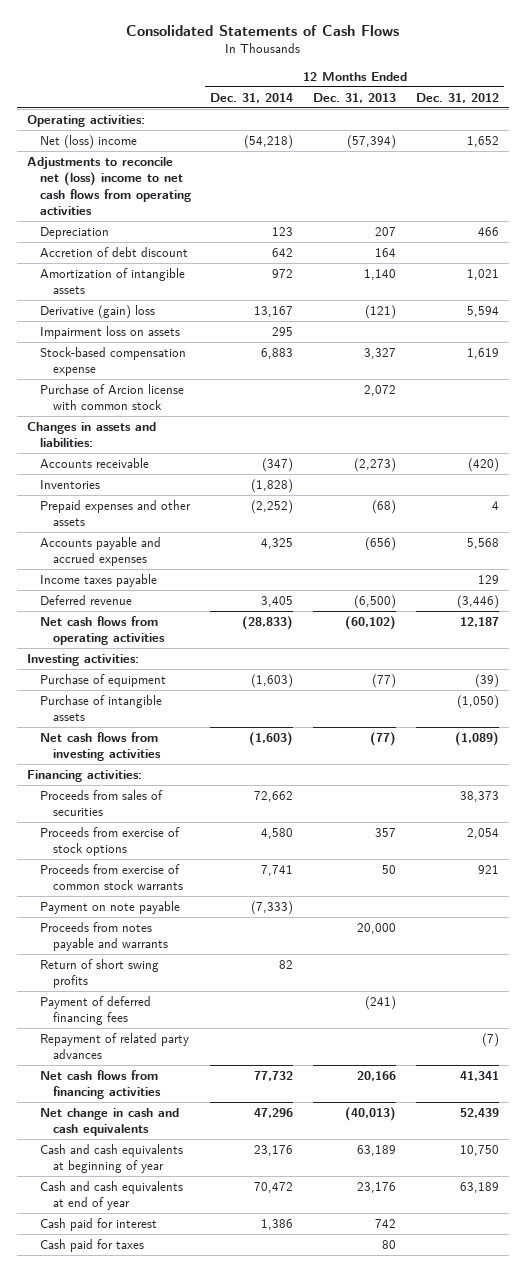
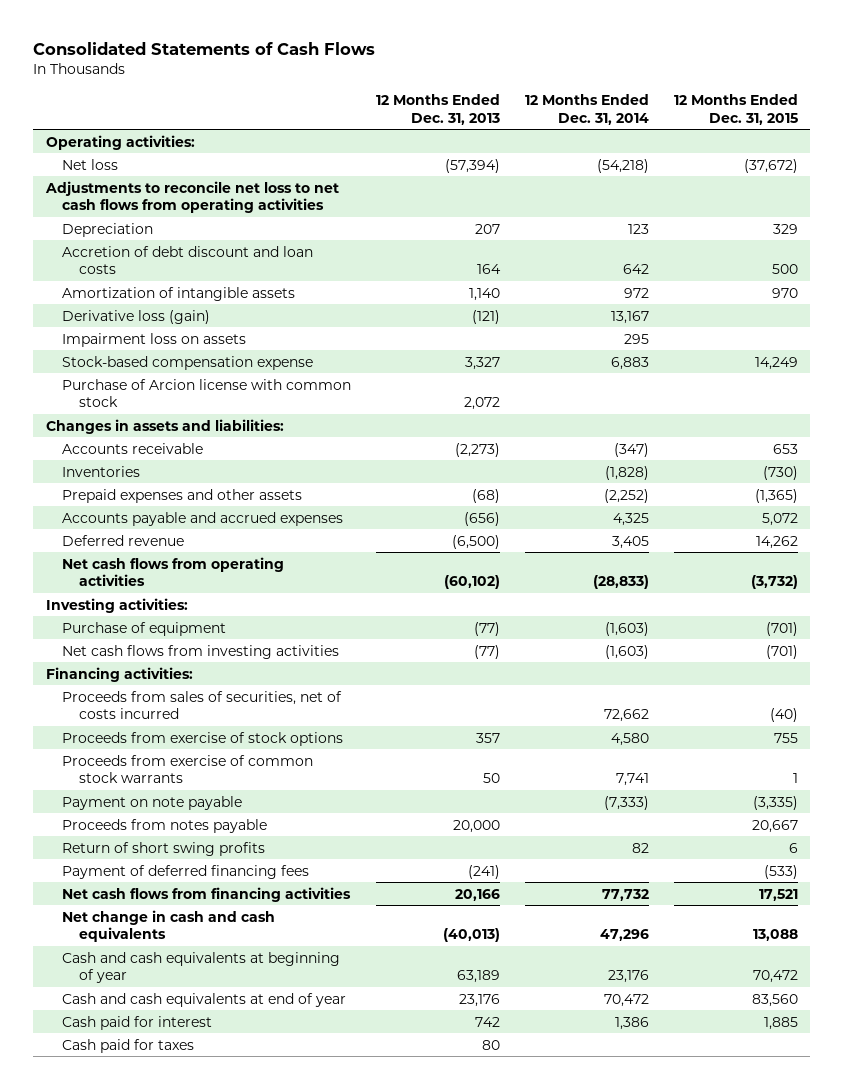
[416,92,500,103] Dec. 31, 2012 -> none
none -> [673,93,798,125] 12 Months Ended Dec. 31, 2015
[39,134,137,149] Net (loss) income -> [62,158,119,170] Net loss
[26,156,191,215] Adjustments to reconcile net (loss) income to net cash flows from operating activities -> [44,180,339,214] Adjustments to reconcile net loss to net cash flows from operating activities
[39,246,188,257] Accretion of debt discount -> [62,245,314,275] Accretion of debt discount and loan costs
[39,304,155,319] Derivative (gain) loss -> [62,309,211,324] Derivative loss (gain)
[39,573,157,587] Income taxes payable -> none
[39,694,162,722] Purchase of intangible assets -> none
[39,789,163,817] Proceeds from sales of securities -> [62,690,343,720] Proceeds from sales of securities, net of costs incurred
[39,921,168,952] Proceeds from notes payable and warrants -> [62,818,268,833] Proceeds from notes payable
[39,1032,189,1060] Repayment of related party advances -> none

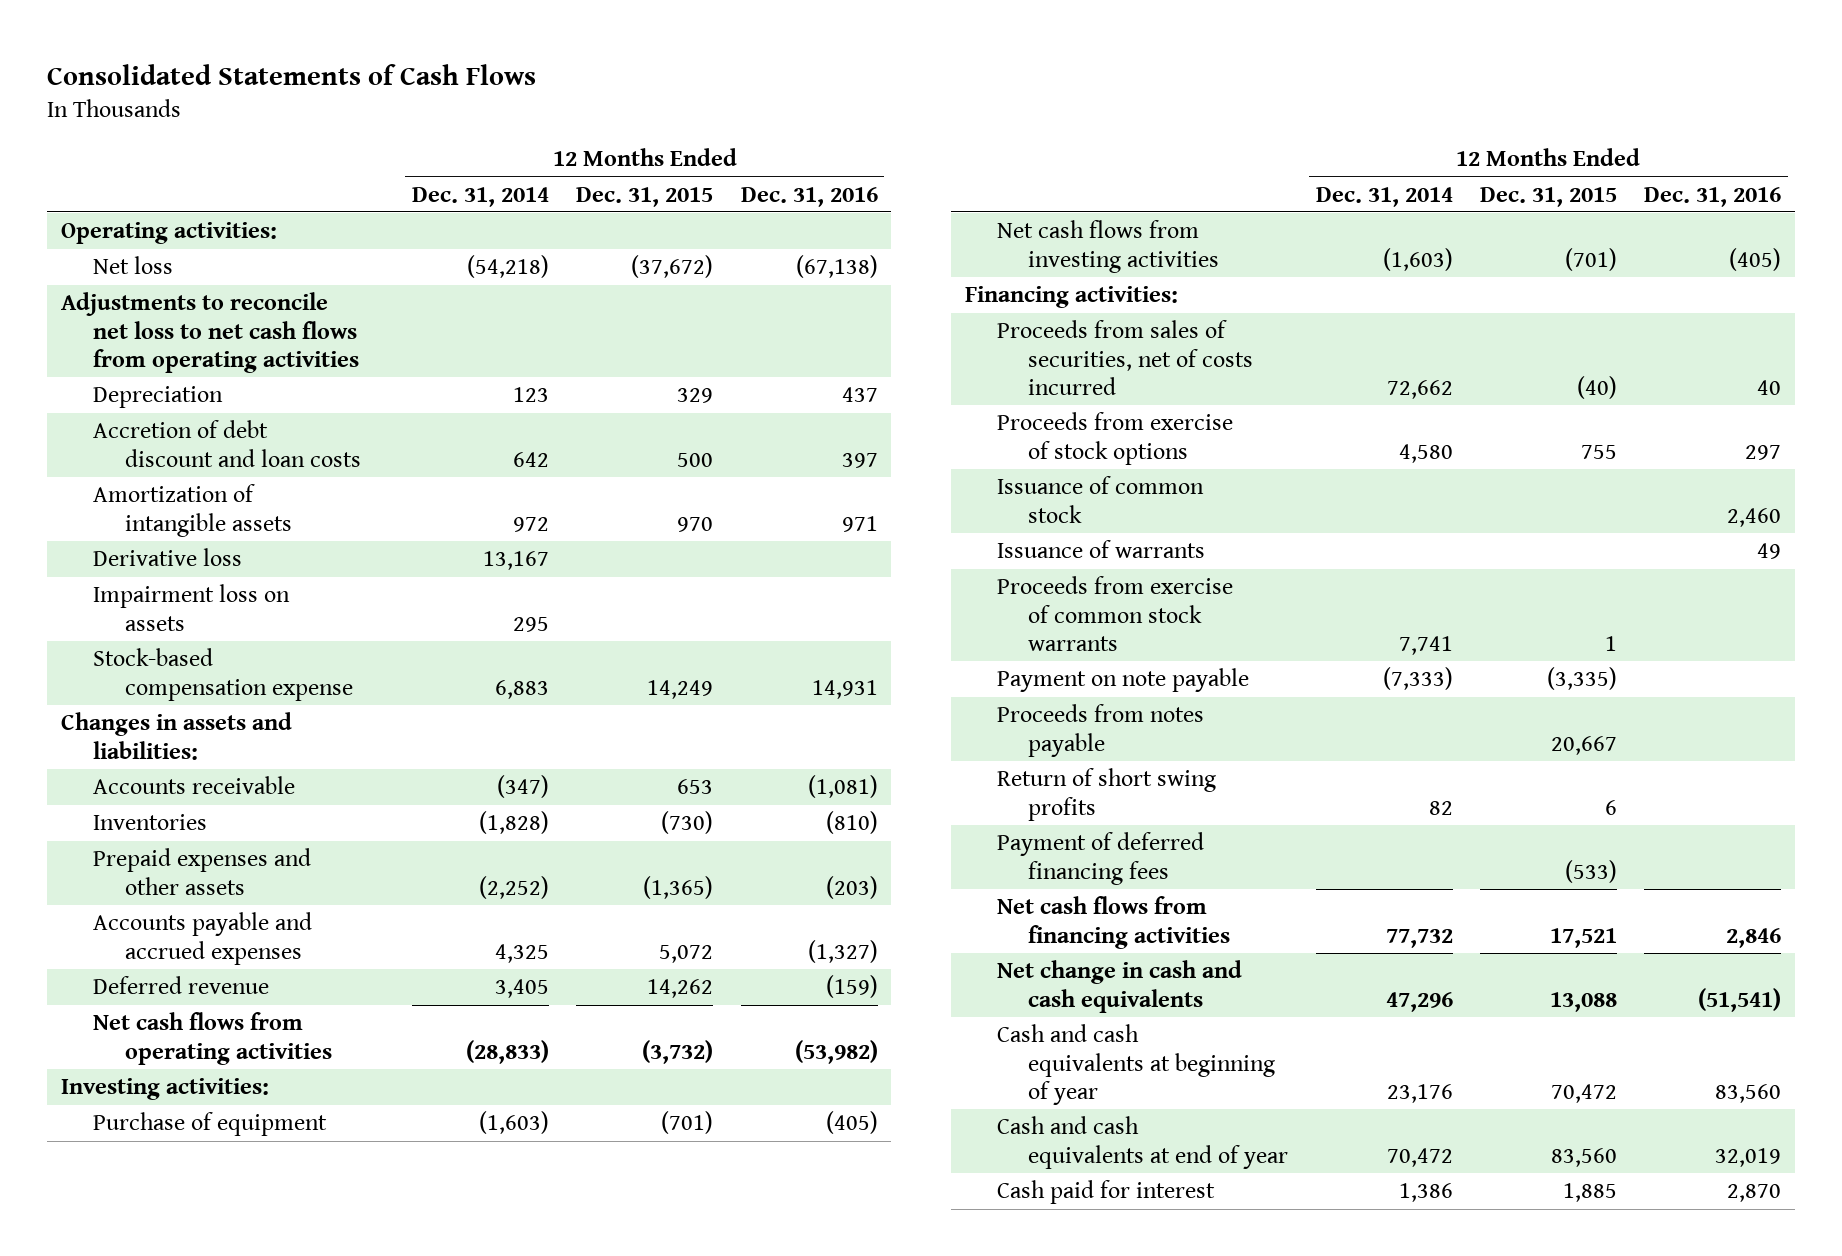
[376,93,501,125] 12 Months Ended Dec. 31, 2013 -> none
none -> [740,186,878,207] Dec. 31, 2016
[62,309,211,324] Derivative loss (gain) -> [92,548,242,567] Derivative loss
[62,378,352,408] Purchase of Arcion license with common stock -> none
none -> [996,476,1204,523] Issuance of common stock
none -> [996,540,1205,559] Issuance of warrants
[62,1038,195,1053] Cash paid for taxes -> none

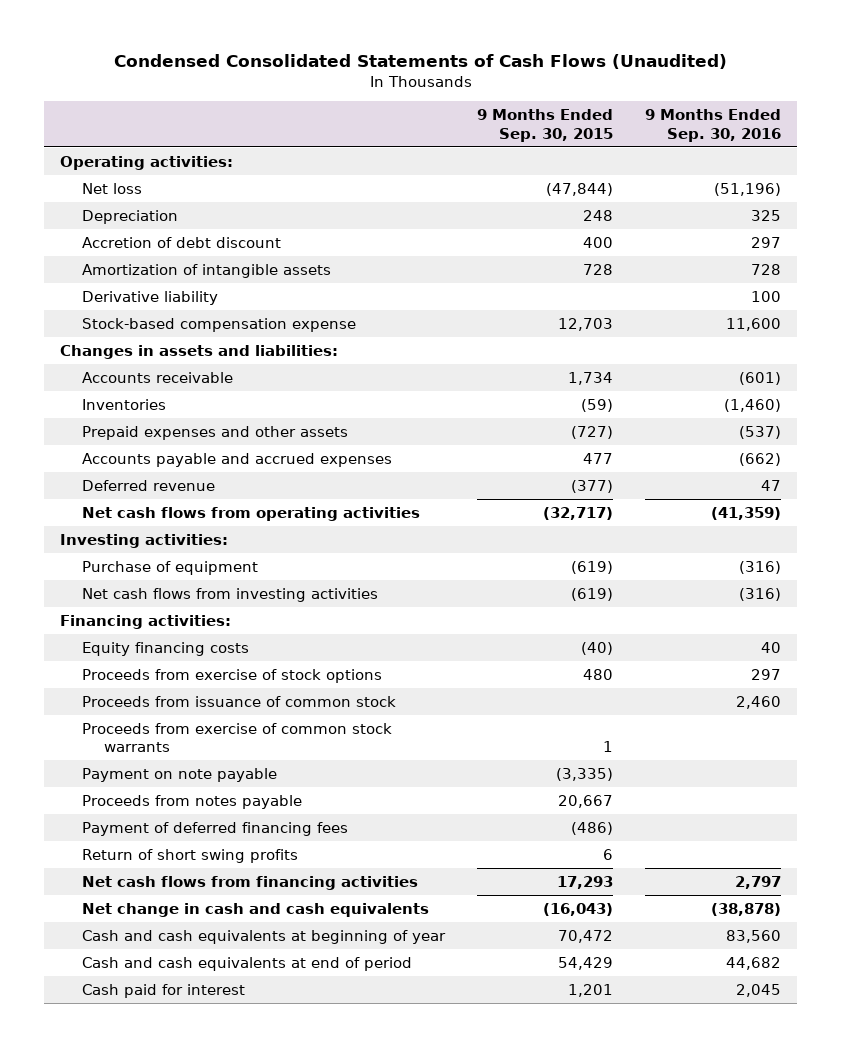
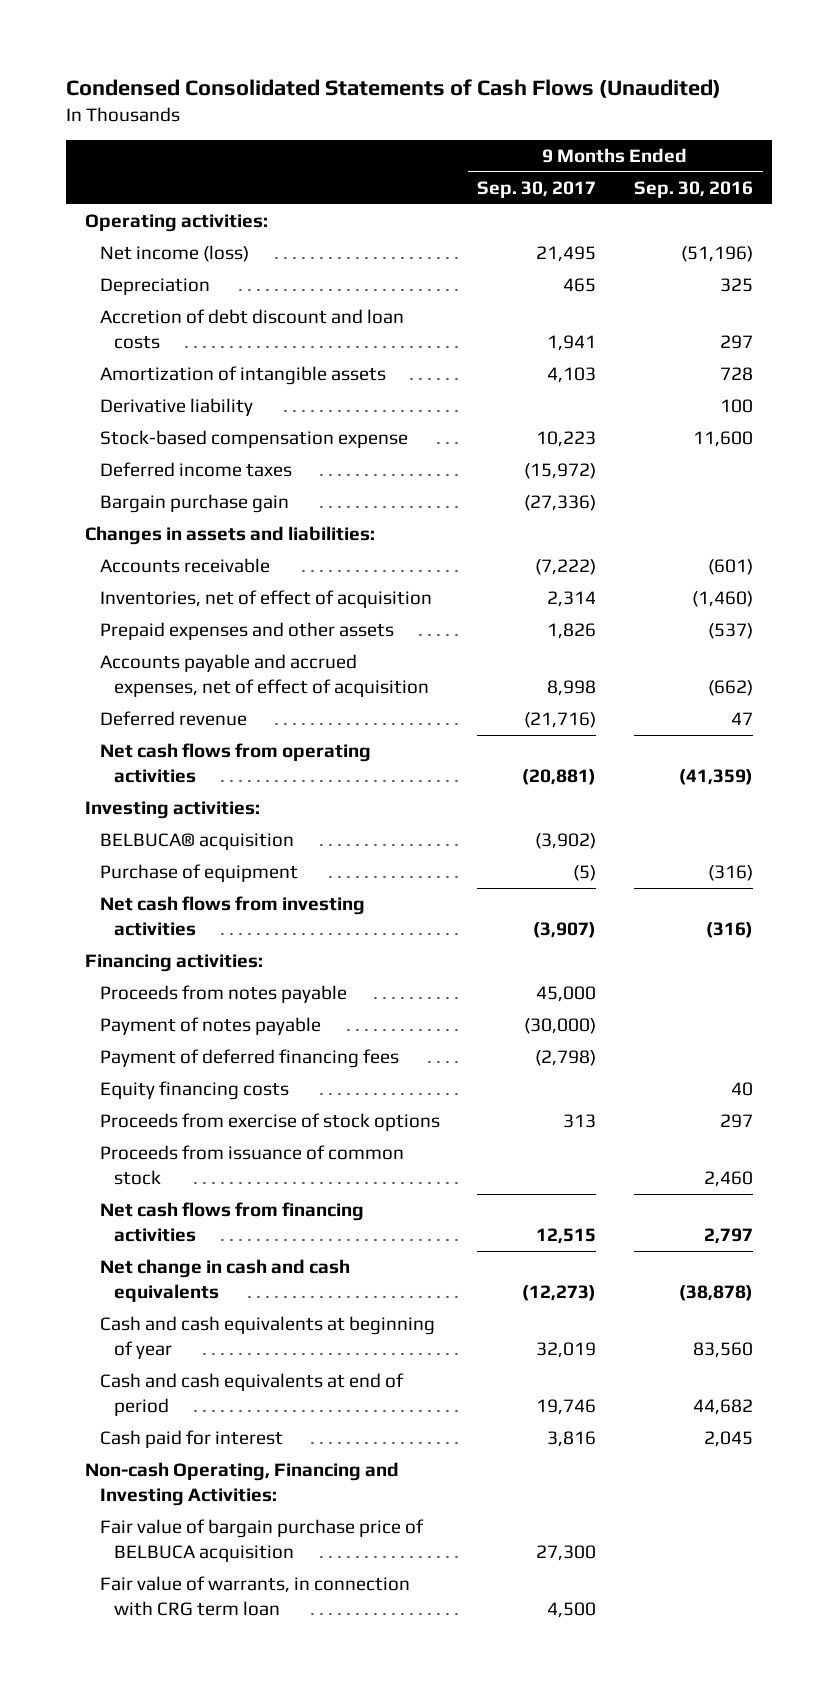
[477,109,614,142] 9 Months Ended Sep. 30, 2015 -> none
none -> [477,180,597,198] Sep. 30, 2017
[82,182,143,194] Net loss -> [99,245,249,263] Net income (loss)
[82,236,282,248] Accretion of debt discount -> [99,309,404,349] Accretion of debt discount and loan costs
none -> [99,462,292,478] Deferred income taxes
none -> [99,494,289,514] Bargain purchase gain
[82,398,167,410] Inventories -> [99,590,432,609] Inventories, net of effect of acquisition
[82,452,393,467] Accounts payable and accrued expenses -> [99,654,430,697] Accounts payable and accrued expenses, net of effect of acquisition
none -> [99,833,294,851] BELBUCA® acquisition
[82,794,303,809] Proceeds from notes payable -> [99,985,347,1004] Proceeds from notes payable
none -> [99,1017,321,1036] Payment of notes payable
[82,821,349,836] Payment of deferred financing fees -> [99,1049,399,1069] Payment of deferred financing fees
[82,722,393,753] Proceeds from exercise of common stock warrants -> none
[82,767,278,782] Payment on note payable -> none
[82,848,299,863] Return of short swing profits -> none
none -> [84,1462,399,1506] Non-cash Operating, Financing and Investing Activities:
none -> [99,1519,424,1562] Fair value of bargain purchase price of BELBUCA acquisition
none -> [99,1576,410,1616] Fair value of warrants, in connection with CRG term loan

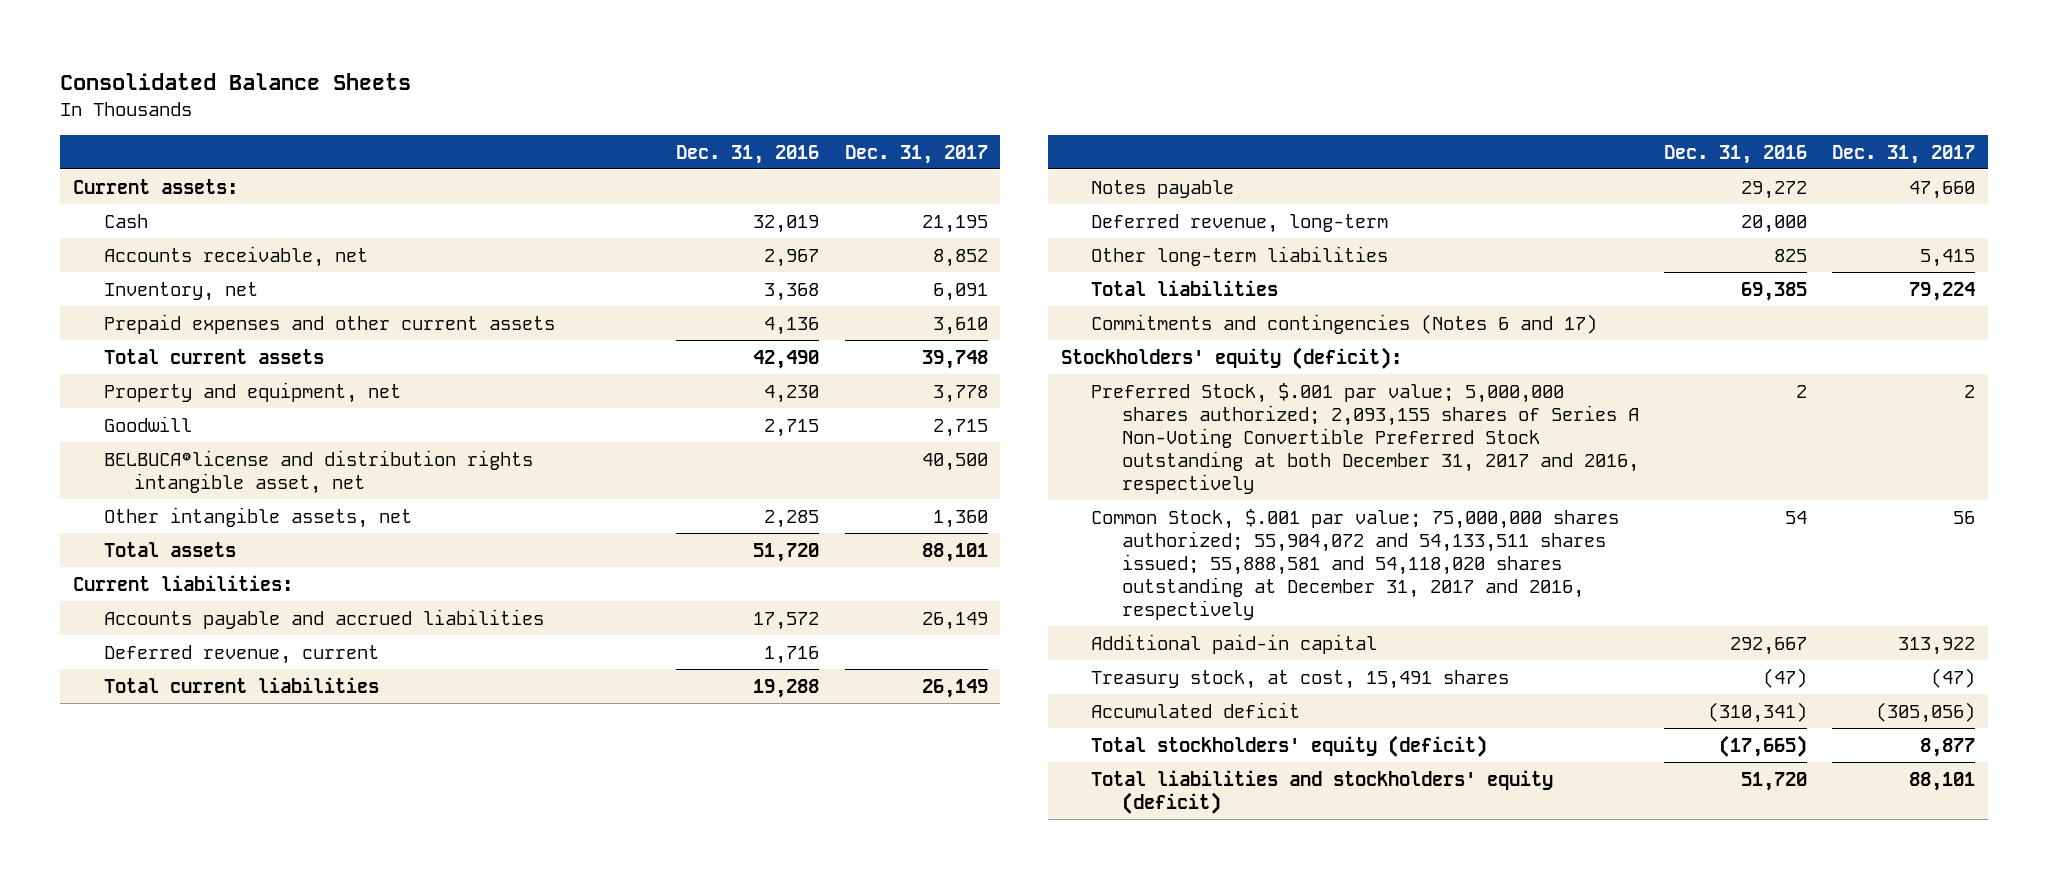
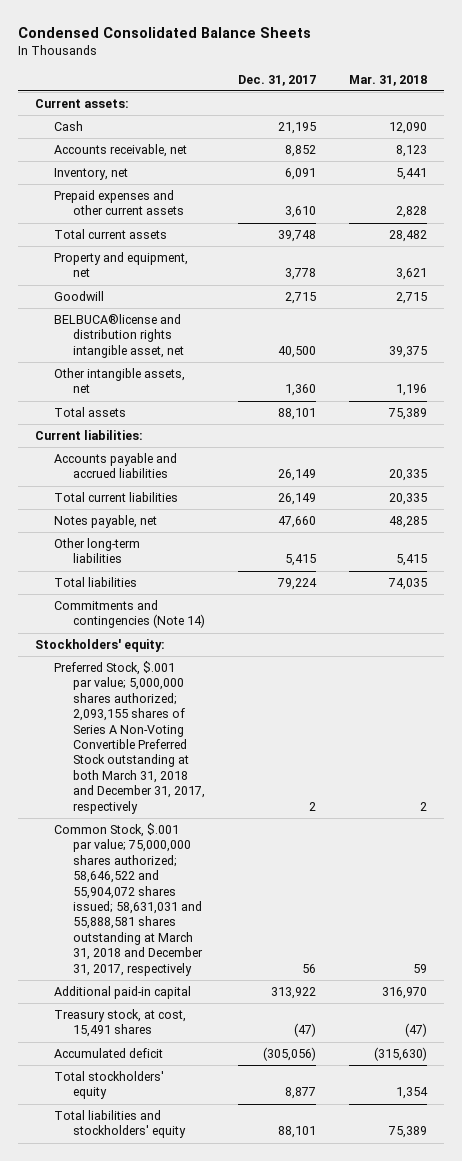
[60,73,412,91] Consolidated Balance Sheets -> [18,26,312,38] Condensed Consolidated Balance Sheets
[676,144,820,164] Dec. 31, 2016 -> none
none -> [349,74,428,86] Mar. 31, 2018
[103,644,379,664] Deferred revenue, current -> none
[1091,213,1389,233] Deferred revenue, long-term -> none
[1091,179,1235,198] Notes payable -> [53,515,157,529] Notes payable, net
[1091,313,1598,334] Commitments and contingencies (Notes 6 and 17) -> [53,600,206,629] Commitments and contingencies (Note 14)
[1060,346,1402,369] Stockholders' equity (deficit): -> [34,639,165,653] Stockholders' equity:
[1091,382,1639,495] Preferred Stock, $.001 par value; 5,000,000 shares authorized; 2,093,155 shares of Series A Non-Voting Convertible Preferred Stock outstanding at both December 31, 2017 and 2016, respectively -> [53,661,206,814] Preferred Stock, $.001 par value; 5,000,000 shares authorized; 2,093,155 shares of Series A Non-Voting Convertible Preferred Stock outstanding at both March 31, 2018 and December 31, 2017, respectively
[1091,508,1620,621] Common Stock, $.001 par value; 75,000,000 shares authorized; 55,904,072 and 54,133,511 shares issued; 55,888,581 and 54,118,020 shares outstanding at December 31, 2017 and 2016, respectively -> [53,823,204,976] Common Stock, $.001 par value; 75,000,000 shares authorized; 58,646,522 and 55,904,072 shares issued; 58,631,031 and 55,888,581 shares outstanding at March 31, 2018 and December 31, 2017, respectively
[1091,734,1488,757] Total stockholders' equity (deficit) -> [53,1071,164,1100] Total stockholders' equity
[1091,769,1554,814] Total liabilities and stockholders' equity (deficit) -> [53,1110,187,1139] Total liabilities and stockholders' equity

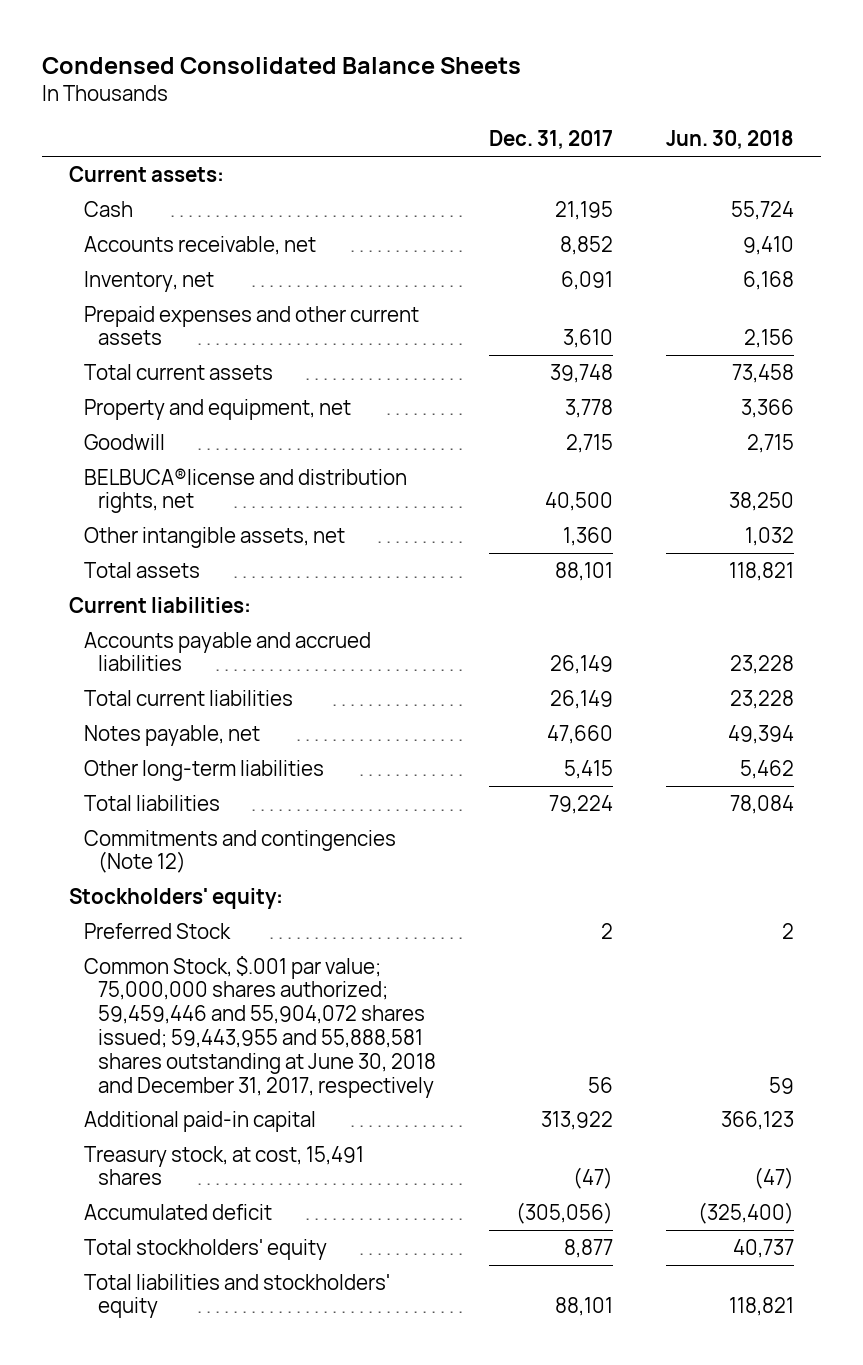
[349,74,428,86] Mar. 31, 2018 -> none
none -> [666,130,795,150] Jun. 30, 2018
[53,314,185,358] BELBUCA®license and distribution rights intangible asset, net -> [83,467,407,514] BELBUCA®license and distribution rights, net
[53,600,206,629] Commitments and contingencies (Note 14) -> [83,829,396,874] Commitments and contingencies (Note 12)
[53,661,206,814] Preferred Stock, $.001 par value; 5,000,000 shares authorized; 2,093,155 shares of Series A Non-Voting Convertible Preferred Stock outstanding at both March 31, 2018 and December 31, 2017, respectively -> [83,922,231,939] Preferred Stock
[53,823,204,976] Common Stock, $.001 par value; 75,000,000 shares authorized; 58,646,522 and 55,904,072 shares issued; 58,631,031 and 55,888,581 shares outstanding at March 31, 2018 and December 31, 2017, respectively -> [83,955,436,1098] Common Stock, $.001 par value; 75,000,000 shares authorized; 59,459,446 and 55,904,072 shares issued; 59,443,955 and 55,888,581 shares outstanding at June 30, 2018 and December 31, 2017, respectively

